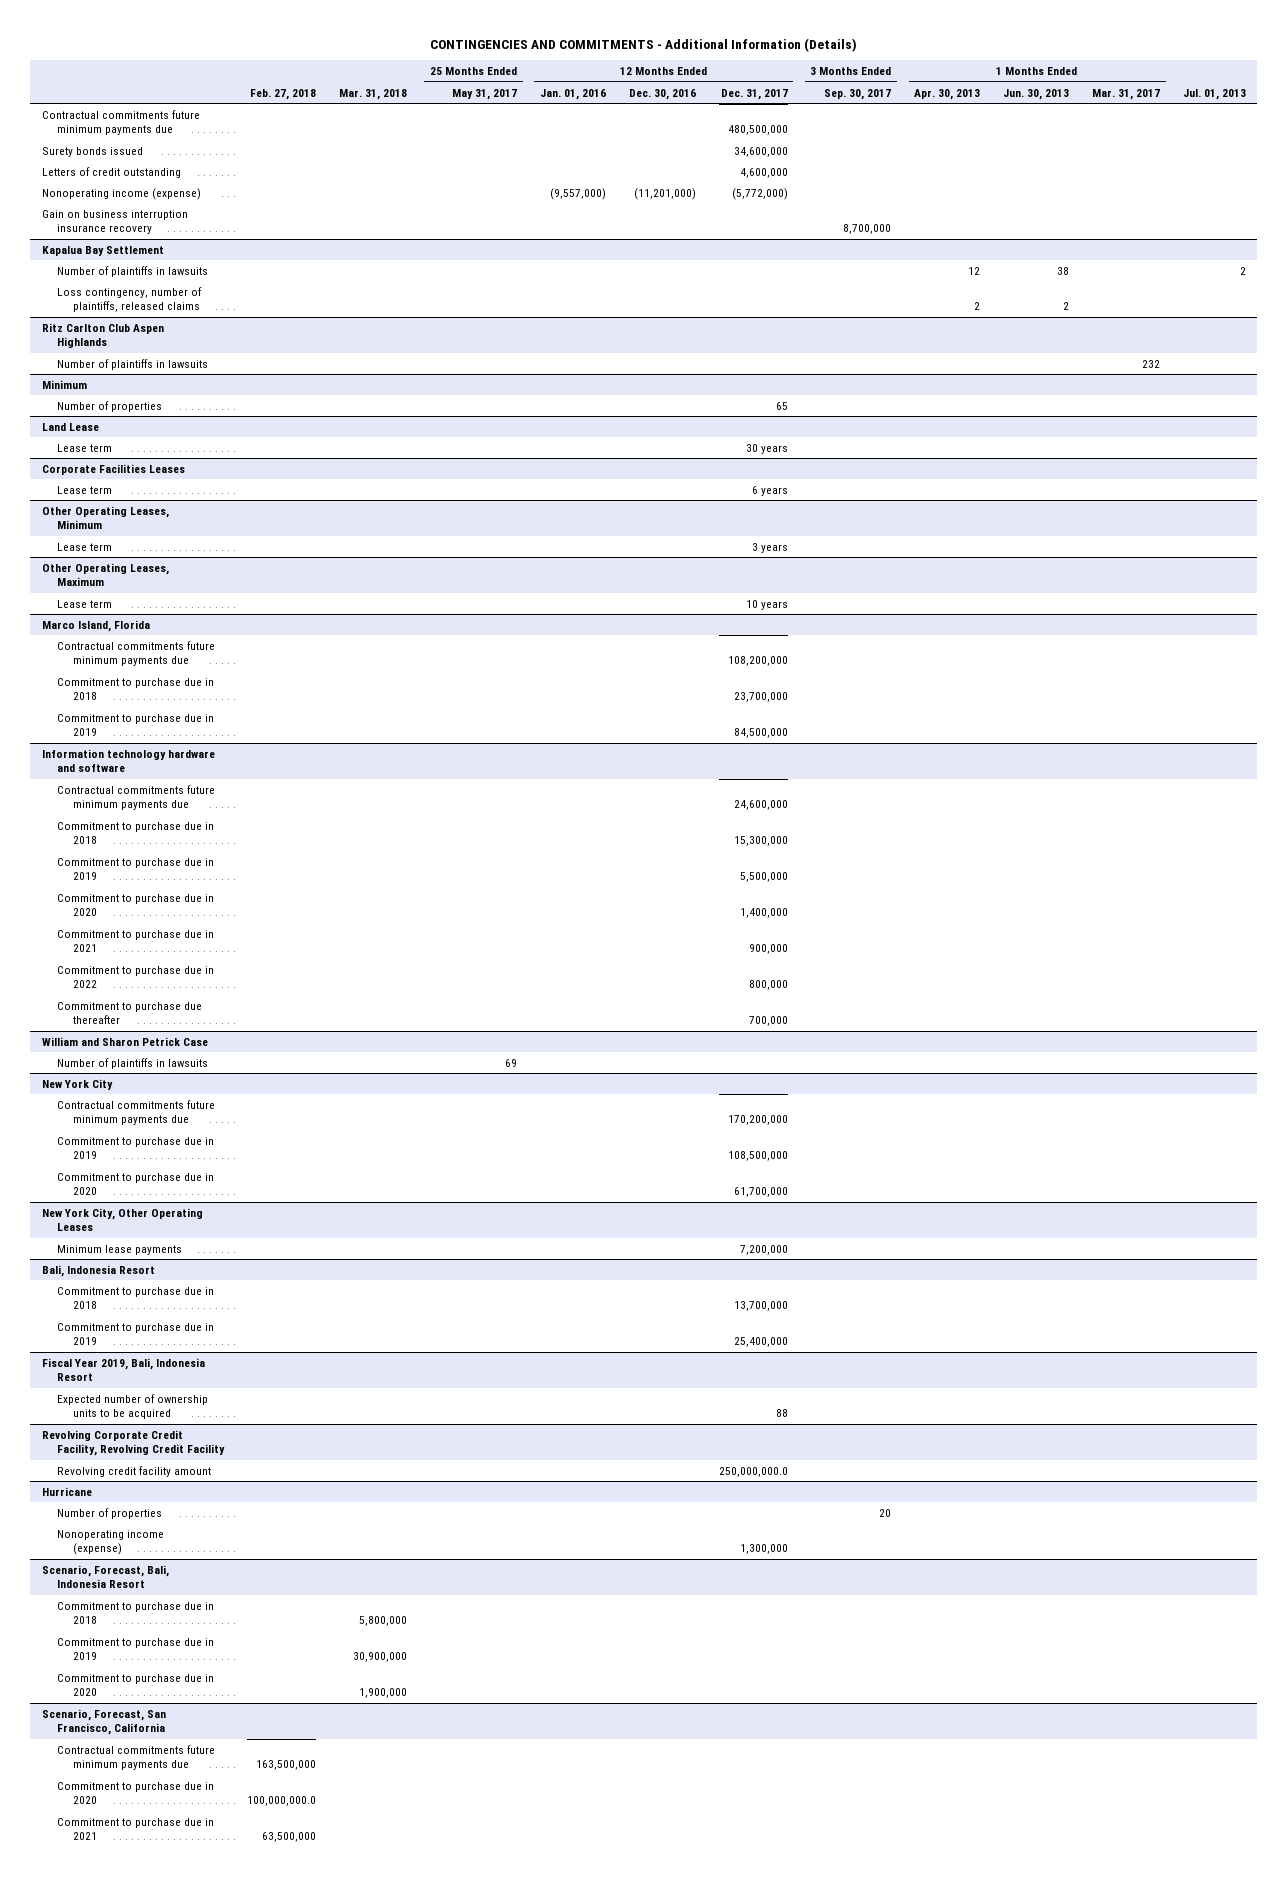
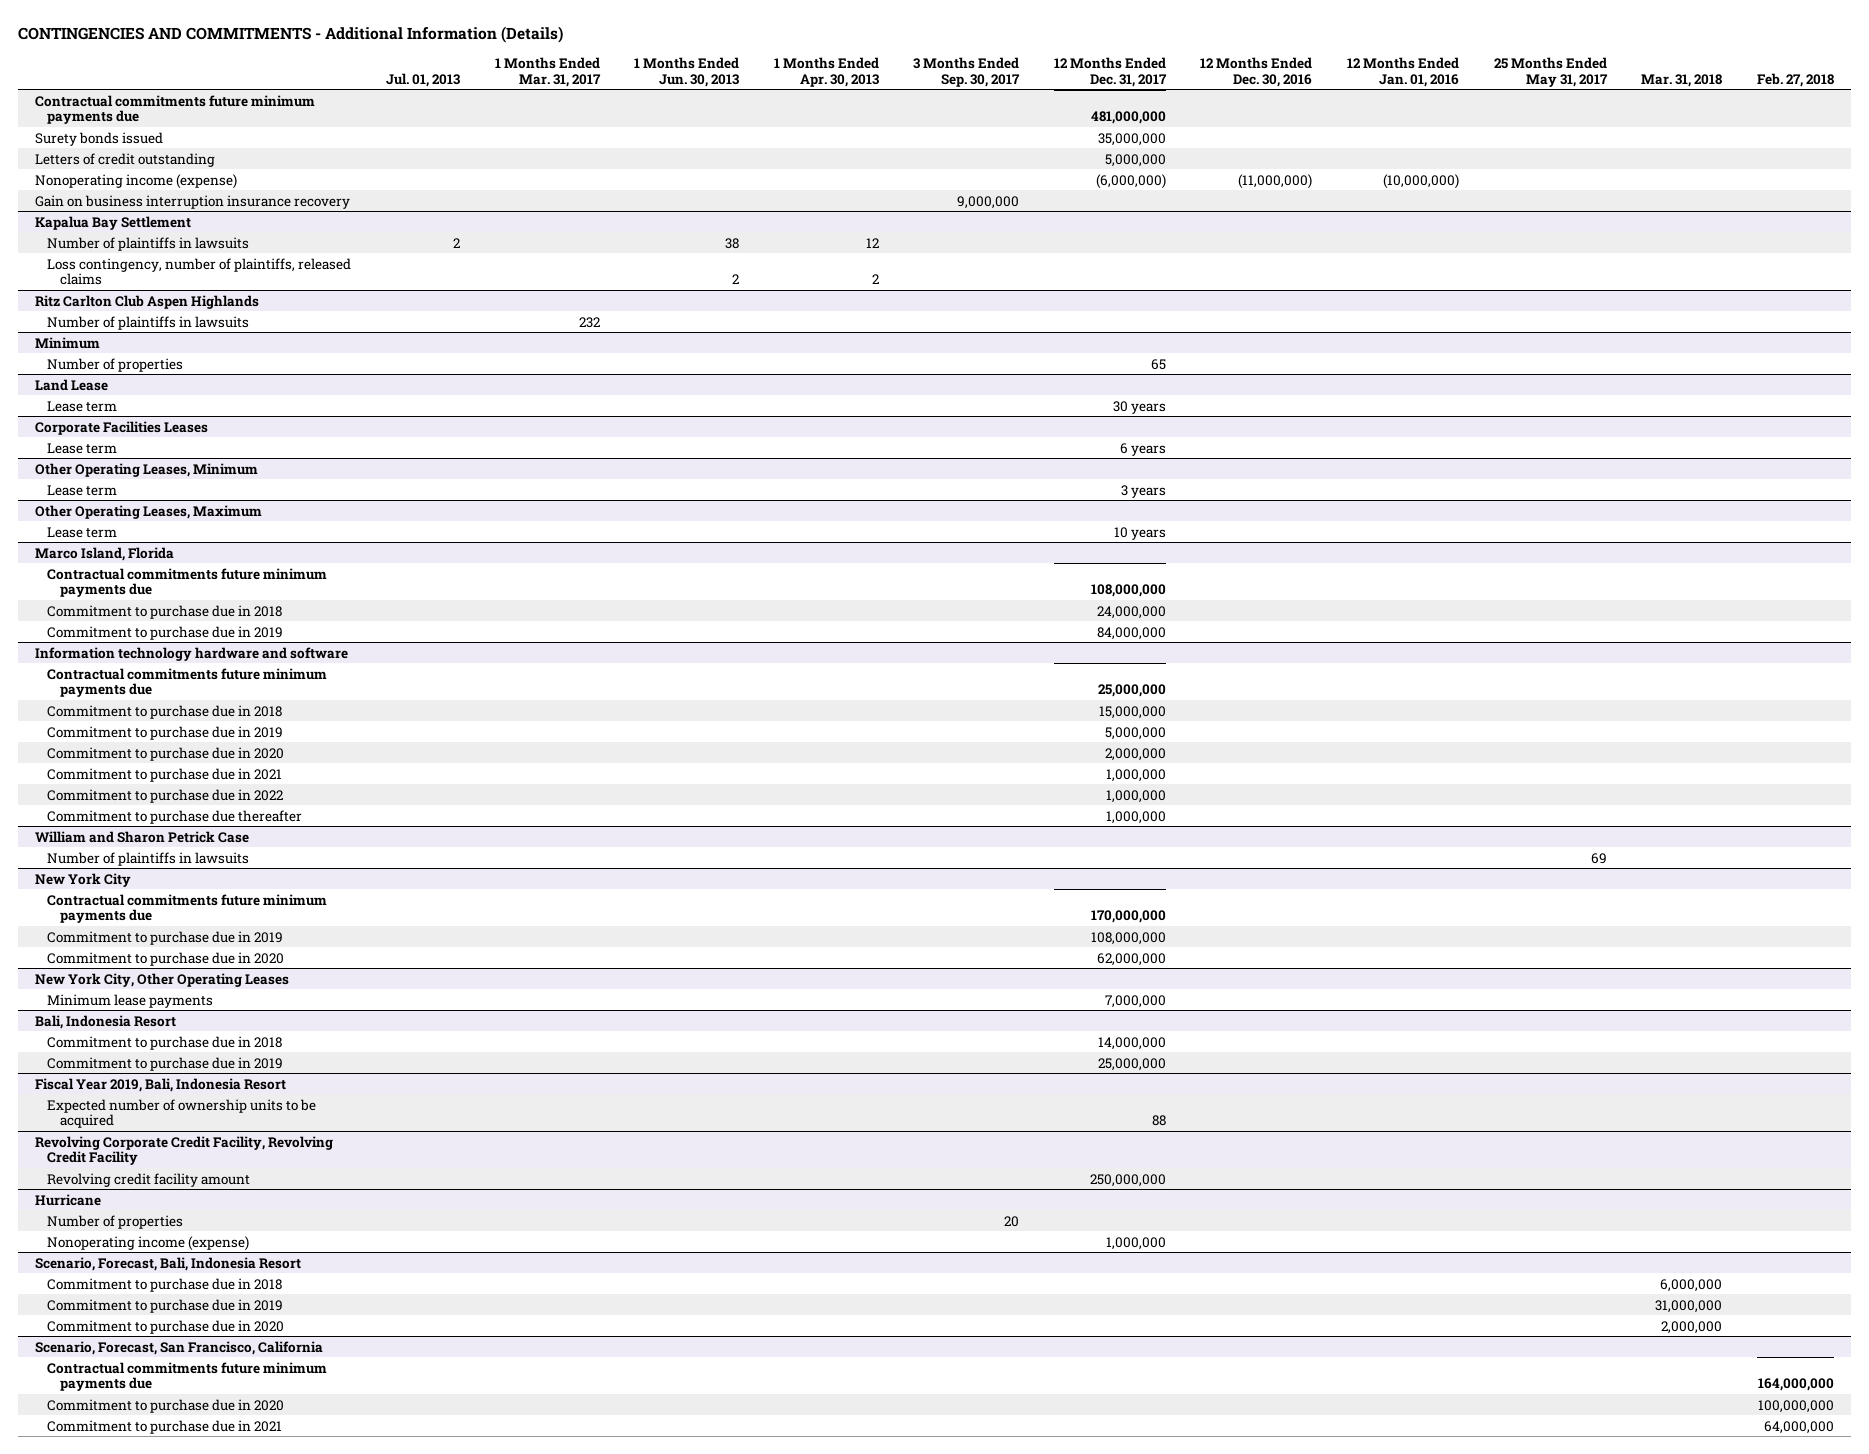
[727,125,788,136] 480,500,000 -> [1090,111,1166,125] 481,000,000
[733,146,788,157] 34,600,000 -> [1097,132,1166,146] 35,000,000
[739,167,788,178] 4,600,000 -> [1104,153,1166,167] 5,000,000
[549,187,606,200] (9,557,000) -> [1382,173,1459,189] (10,000,000)
[633,187,696,200] (11,201,000) -> [1238,173,1313,189] (11,000,000)
[731,187,788,200] (5,772,000) -> [1095,173,1166,189] (6,000,000)
[843,224,892,235] 8,700,000 -> [957,195,1020,209] 9,000,000
[727,656,788,667] 108,200,000 -> [1090,584,1166,598] 108,000,000
[733,692,788,703] 23,700,000 -> [1096,605,1166,619] 24,000,000
[733,728,788,739] 84,500,000 -> [1096,626,1166,640] 84,000,000
[733,800,788,811] 24,600,000 -> [1097,684,1166,698] 25,000,000
[733,836,788,847] 15,300,000 -> [1098,705,1166,719] 15,000,000
[739,872,788,883] 5,500,000 -> [1104,726,1166,740] 5,000,000
[739,908,788,919] 1,400,000 -> [1104,747,1166,761] 2,000,000
[748,944,788,955] 900,000 -> [1105,768,1166,782] 1,000,000
[748,980,788,991] 800,000 -> [1105,789,1166,803] 1,000,000
[748,1016,788,1027] 700,000 -> [1105,810,1166,824] 1,000,000
[727,1115,788,1126] 170,200,000 -> [1090,910,1166,924] 170,000,000
[727,1151,788,1162] 108,500,000 -> [1090,931,1166,945] 108,000,000
[733,1187,788,1198] 61,700,000 -> [1096,952,1166,966] 62,000,000
[739,1244,788,1255] 7,200,000 -> [1104,994,1166,1008] 7,000,000
[733,1301,788,1312] 13,700,000 -> [1097,1036,1166,1050] 14,000,000
[733,1337,788,1348] 25,400,000 -> [1097,1057,1166,1071] 25,000,000
[718,1466,788,1477] 250,000,000.0 -> [1089,1173,1166,1187] 250,000,000
[739,1544,788,1555] 1,300,000 -> [1105,1236,1166,1250] 1,000,000
[359,1616,408,1627] 5,800,000 -> [1660,1278,1723,1292] 6,000,000
[353,1652,408,1663] 30,900,000 -> [1655,1299,1723,1313] 31,000,000
[359,1688,408,1699] 1,900,000 -> [1661,1320,1723,1334] 2,000,000
[256,1760,317,1771] 163,500,000 -> [1757,1378,1834,1392] 164,000,000
[247,1796,317,1807] 100,000,000.0 -> [1757,1399,1834,1413] 100,000,000
[262,1832,317,1843] 63,500,000 -> [1763,1420,1834,1434] 64,000,000

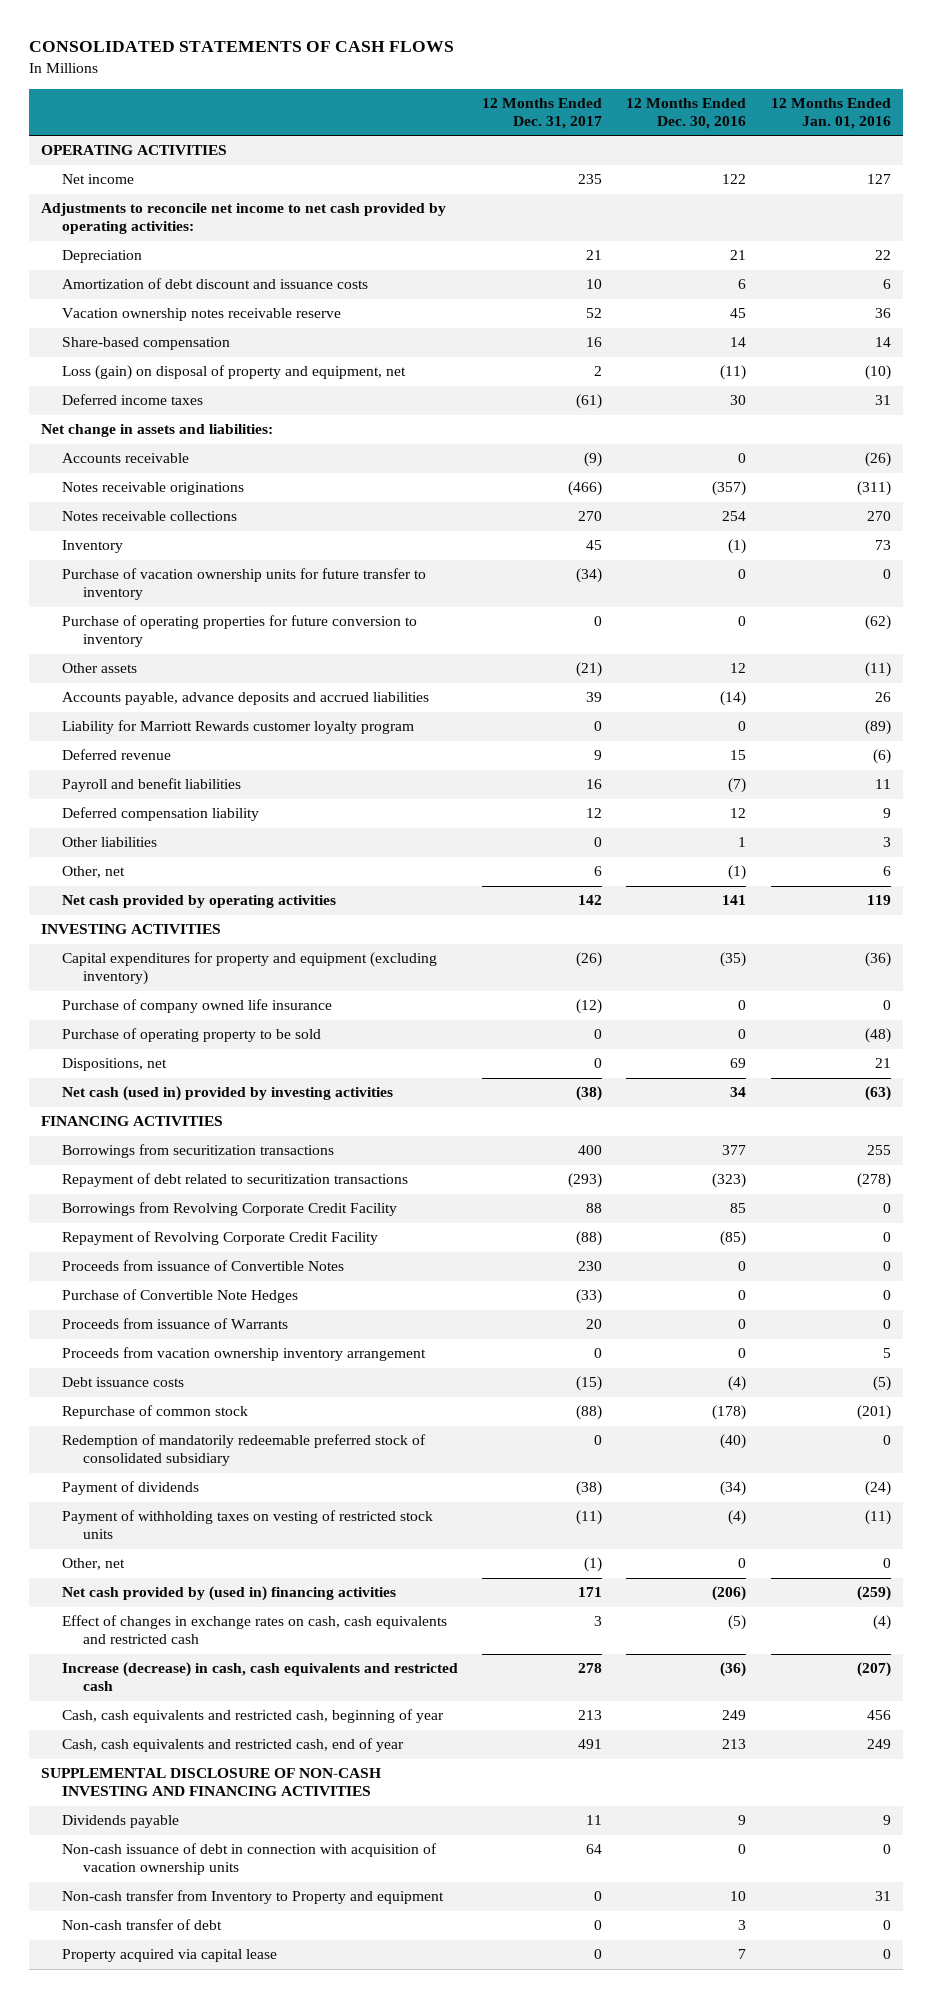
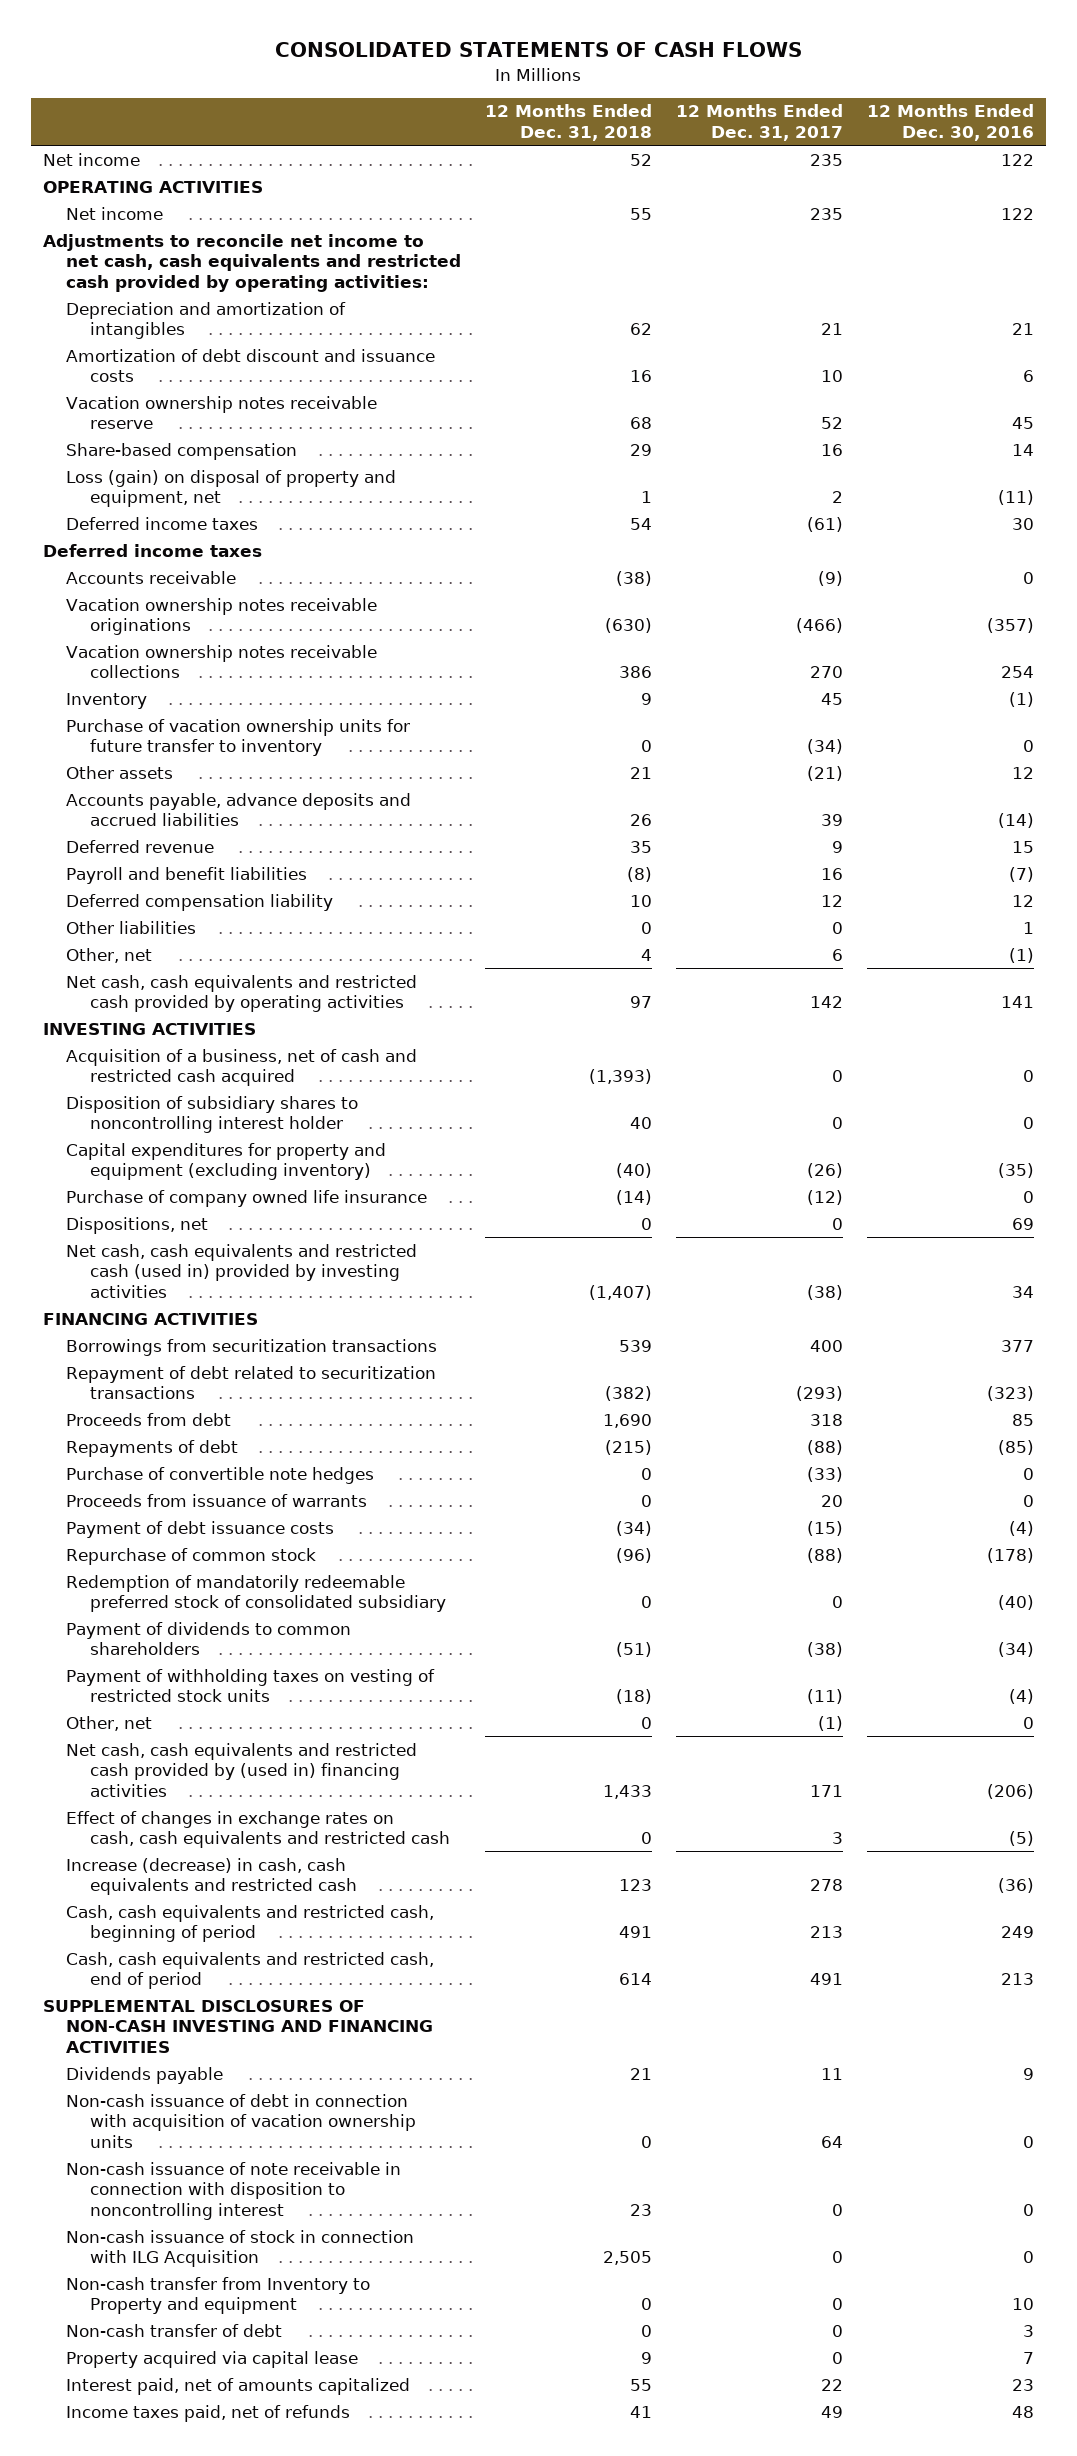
[770,97,891,130] 12 Months Ended Jan. 01, 2016 -> none
none -> [485,104,653,141] 12 Months Ended Dec. 31, 2018
none -> [42,152,140,166] Net income
[40,203,446,235] Adjustments to reconcile net income to net cash provided by operating activities: -> [42,233,462,292] Adjustments to reconcile net income to net cash, cash equivalents and restricted cash provided by operating activities:
[61,250,142,264] Depreciation -> [66,301,347,340] Depreciation and amortization of intangibles
[40,424,273,438] Net change in assets and liabilities: -> [42,543,262,557] Deferred income taxes
[61,482,244,496] Notes receivable originations -> [66,597,378,636] Vacation ownership notes receivable originations
[61,511,237,522] Notes receivable collections -> [66,644,378,679] Vacation ownership notes receivable collections
[61,615,417,648] Purchase of operating properties for future conversion to inventory -> none
[61,720,414,735] Liability for Marriott Rewards customer loyalty program -> none
[61,895,336,909] Net cash provided by operating activities -> [66,974,418,1013] Net cash, cash equivalents and restricted cash provided by operating activities
none -> [66,1048,418,1087] Acquisition of a business, net of cash and restricted cash acquired
none -> [66,1095,359,1134] Disposition of subsidiary shares to noncontrolling interest holder
[61,1028,321,1043] Purchase of operating property to be sold -> none
[61,1086,393,1102] Net cash (used in) provided by investing activities -> [66,1243,418,1298] Net cash, cash equivalents and restricted cash (used in) provided by investing activities
[61,1202,397,1217] Borrowings from Revolving Corporate Credit Facility -> none
[61,1260,344,1272] Proceeds from issuance of Convertible Notes -> none
[61,1347,426,1362] Proceeds from vacation ownership inventory arrangement -> none
none -> [66,1412,232,1426] Proceeds from debt
[61,1231,378,1246] Repayment of Revolving Corporate Credit Facility -> [66,1439,239,1457] Repayments of debt
[61,1289,298,1304] Purchase of Convertible Note Hedges -> [66,1466,375,1484] Purchase of convertible note hedges
[61,1318,288,1330] Proceeds from issuance of Warrants -> [66,1493,368,1507] Proceeds from issuance of warrants
[61,1377,184,1388] Debt issuance costs -> [66,1520,335,1538] Payment of debt issuance costs
[61,1481,199,1496] Payment of dividends -> [66,1621,352,1656] Payment of dividends to common shareholders
[61,1586,396,1602] Net cash provided by (used in) financing activities -> [66,1742,418,1797] Net cash, cash equivalents and restricted cash provided by (used in) financing activities
[61,1709,444,1724] Cash, cash equivalents and restricted cash, beginning of year -> [66,1904,435,1943] Cash, cash equivalents and restricted cash, beginning of period
[61,1738,404,1753] Cash, cash equivalents and restricted cash, end of year -> [66,1951,435,1990] Cash, cash equivalents and restricted cash, end of period
[40,1768,381,1797] SUPPLEMENTAL DISCLOSURE OF NON-CASH INVESTING AND FINANCING ACTIVITIES -> [42,1999,434,2053] SUPPLEMENTAL DISCLOSURES OF NON-CASH INVESTING AND FINANCING ACTIVITIES
none -> [66,2161,402,2220] Non-cash issuance of note receivable in connection with disposition to noncontrolling interest
none -> [66,2229,415,2268] Non-cash issuance of stock in connection with ILG Acquisition
none -> [66,2377,411,2395] Interest paid, net of amounts capitalized
none -> [66,2404,351,2422] Income taxes paid, net of refunds

